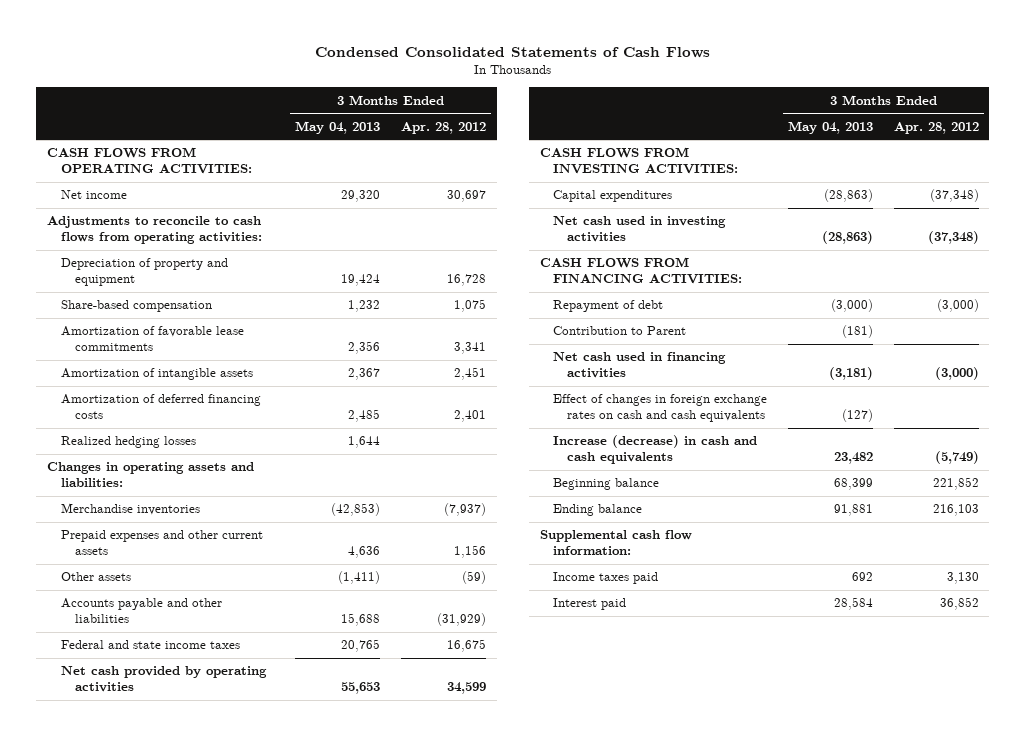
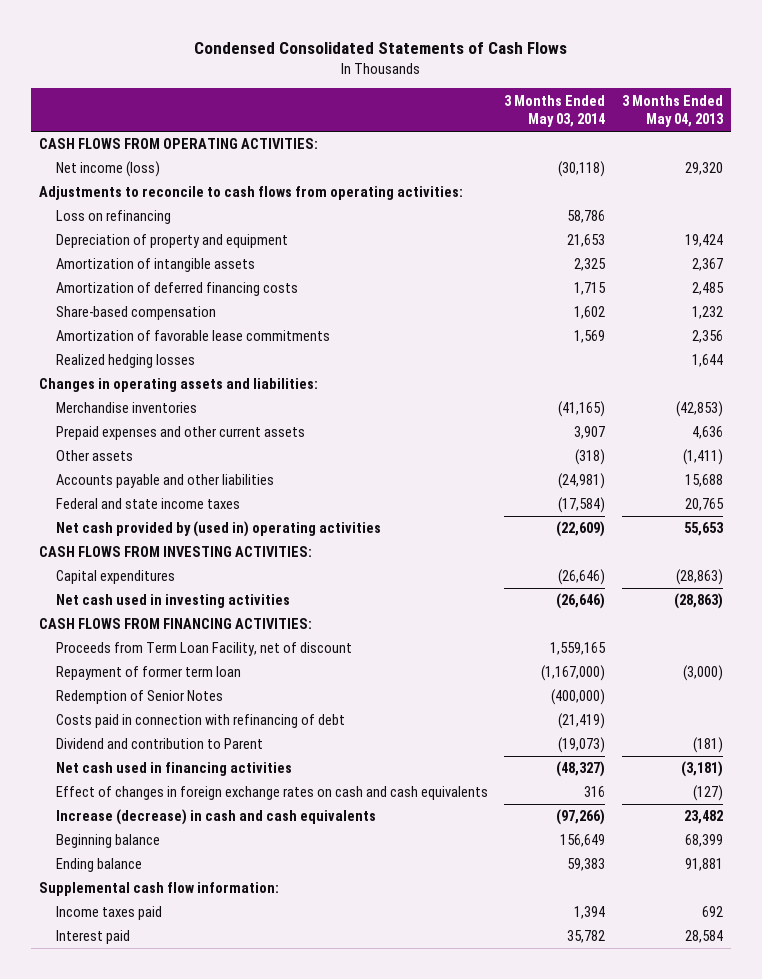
[401,121,487,134] Apr. 28, 2012 -> none
none -> [504,94,606,128] 3 Months Ended May 03, 2014
[60,190,127,200] Net income -> [56,161,161,178] Net income (loss)
none -> [56,210,172,225] Loss on refinancing
[60,300,212,313] Share-based compensation -> [56,306,217,321] Share-based compensation
[60,326,244,352] Amortization of favorable lease commitments -> [56,330,331,342] Amortization of favorable lease commitments
[60,666,267,693] Net cash provided by operating activities -> [56,521,382,538] Net cash provided by (used in) operating activities
none -> [56,642,353,657] Proceeds from Term Loan Facility, net of discount
[553,300,664,313] Repayment of debt -> [56,666,242,681] Repayment of former term loan
none -> [56,690,224,705] Redemption of Senior Notes
none -> [56,714,346,729] Costs paid in connection with refinancing of debt
[553,326,687,336] Contribution to Parent -> [56,738,264,750] Dividend and contribution to Parent

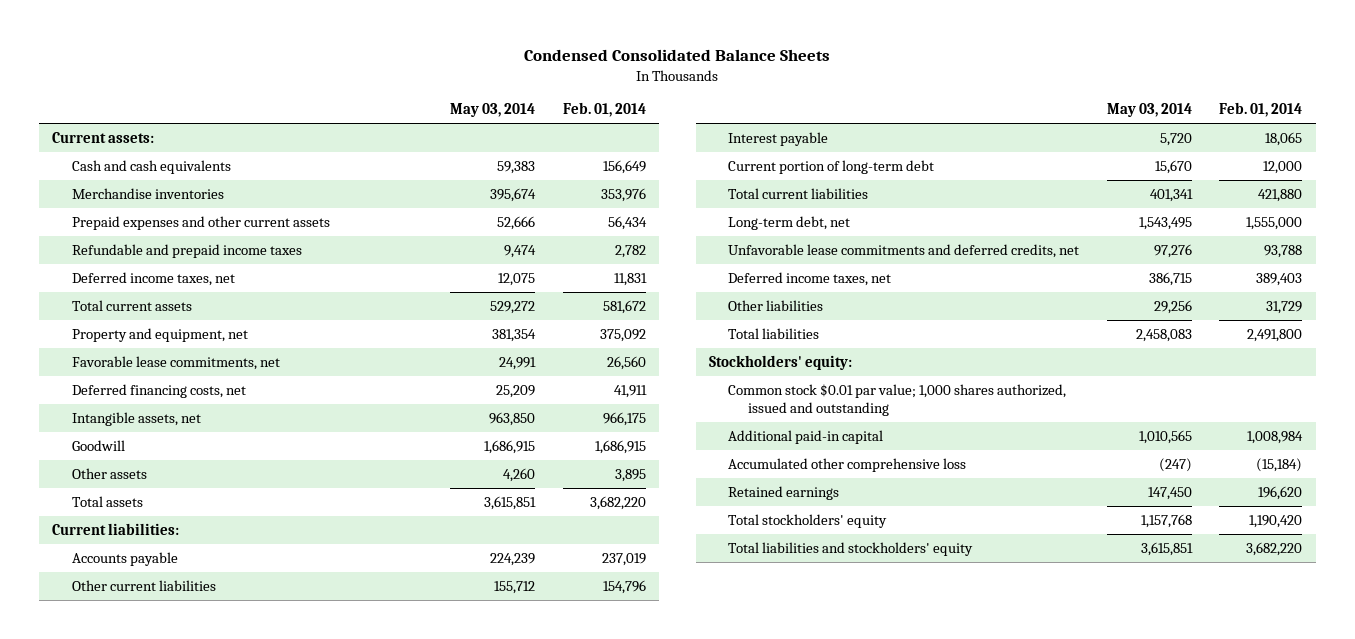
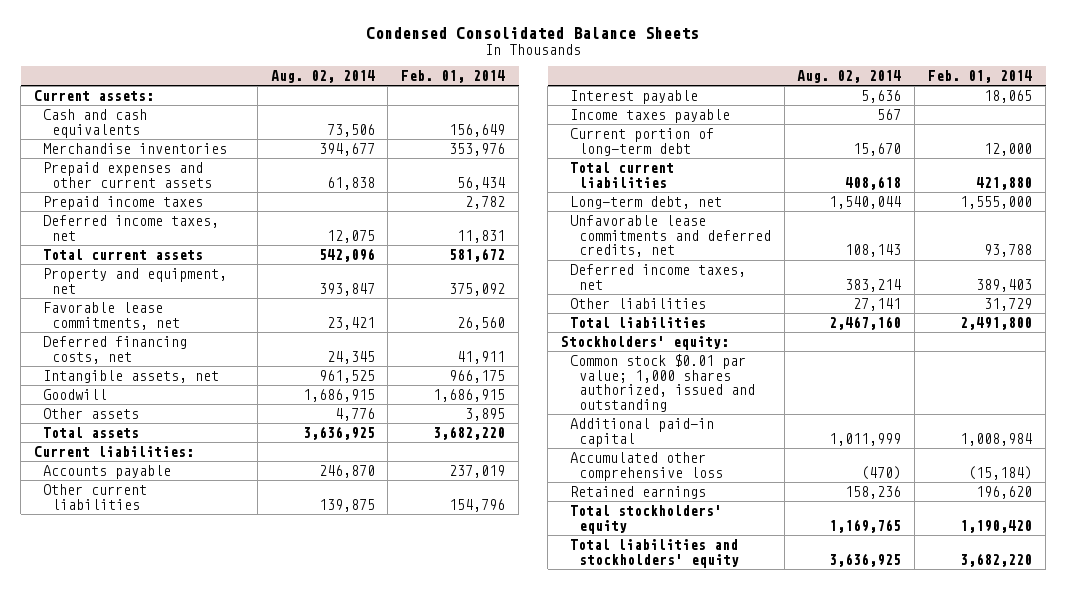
[450,103,536,118] May 03, 2014 -> none
none -> [270,70,375,84] Aug. 02, 2014
[71,244,302,259] Refundable and prepaid income taxes -> [43,195,204,210] Prepaid income taxes
none -> [569,108,730,123] Income taxes payable

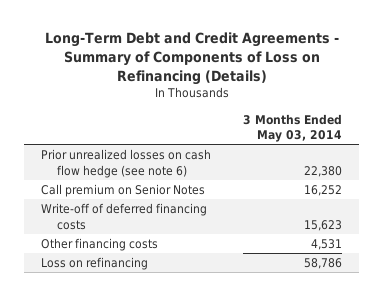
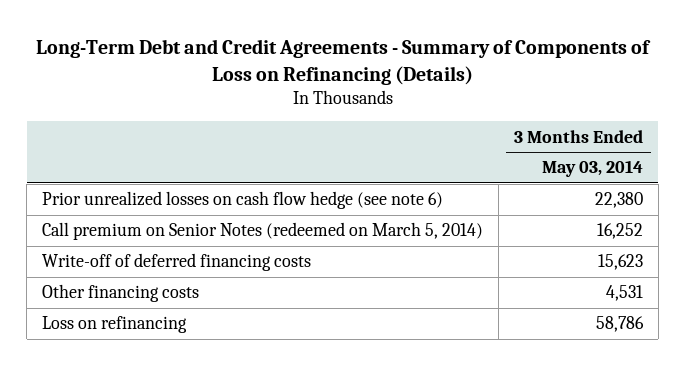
[40,184,205,198] Call premium on Senior Notes -> [42,222,484,241] Call premium on Senior Notes (redeemed on March 5, 2014)

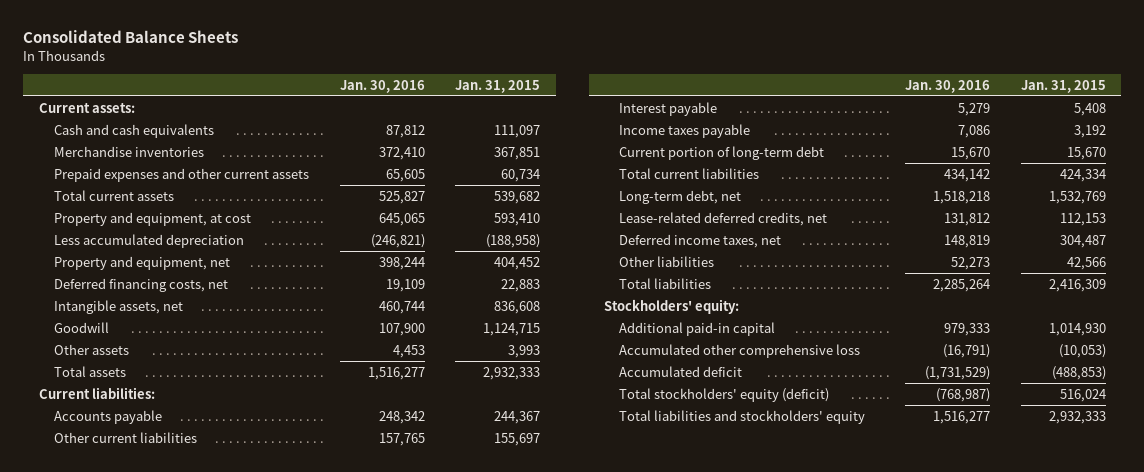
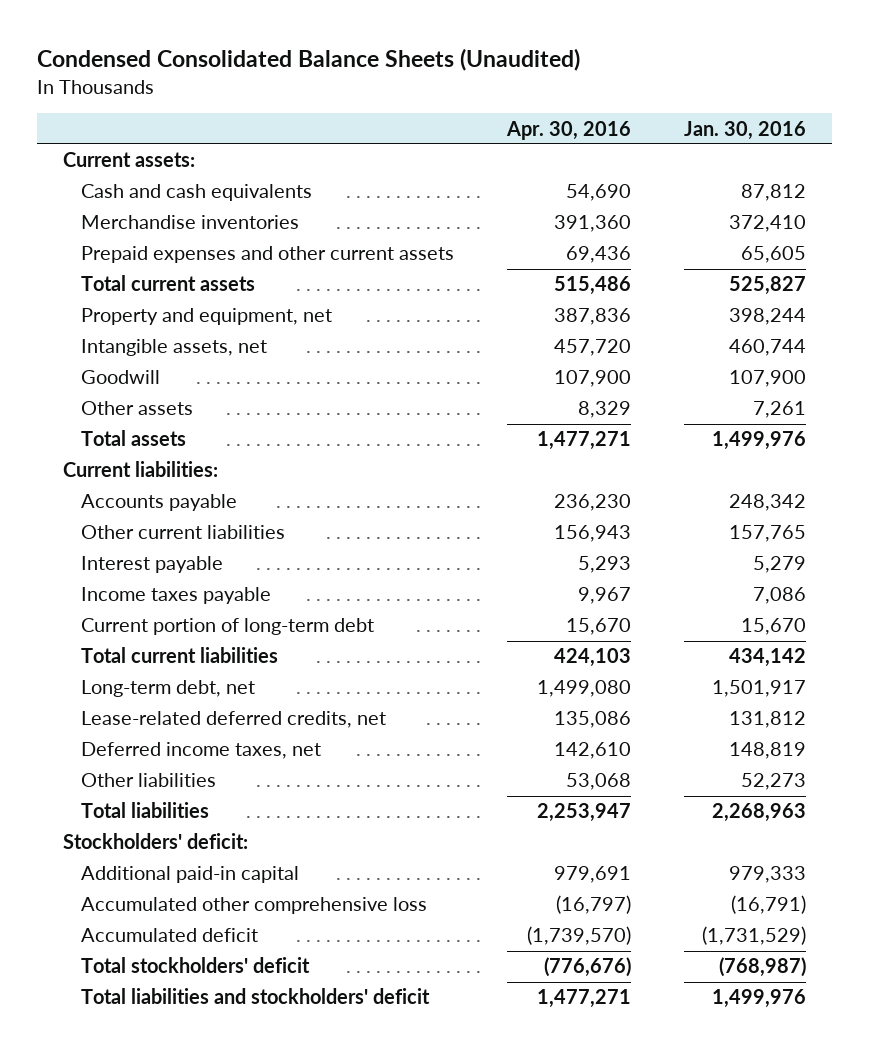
[23,30,239,44] Consolidated Balance Sheets -> [36,48,580,72] Condensed Consolidated Balance Sheets (Unaudited)
[455,79,541,93] Jan. 31, 2015 -> none
none -> [506,120,632,140] Apr. 30, 2016
[53,211,251,226] Property and equipment, at cost -> none
[53,233,244,248] Less accumulated depreciation -> none
[53,277,228,292] Deferred financing costs, net -> none
[392,344,425,358] 4,453 -> [752,401,806,419] 7,261
[367,366,425,380] 1,516,277 -> [711,431,806,451] 1,499,976
[932,190,990,204] 1,518,218 -> [711,680,806,698] 1,501,917
[932,278,990,292] 2,285,264 -> [711,803,806,823] 2,268,963
[603,298,739,314] Stockholders' equity: -> [63,833,249,850] Stockholders' deficit:
[619,387,830,402] Total stockholders' equity (deficit) -> [81,957,311,974] Total stockholders' deficit
[619,409,866,424] Total liabilities and stockholders' equity -> [81,988,431,1005] Total liabilities and stockholders' deficit
[932,410,990,424] 1,516,277 -> [711,989,806,1009] 1,499,976

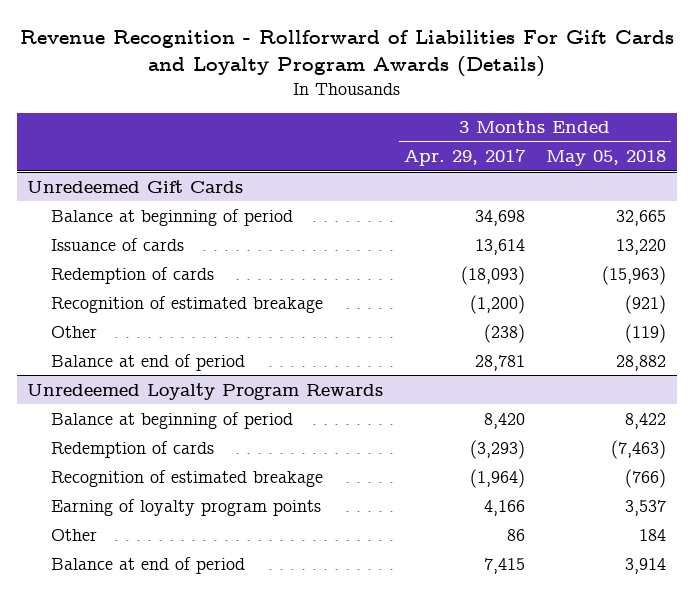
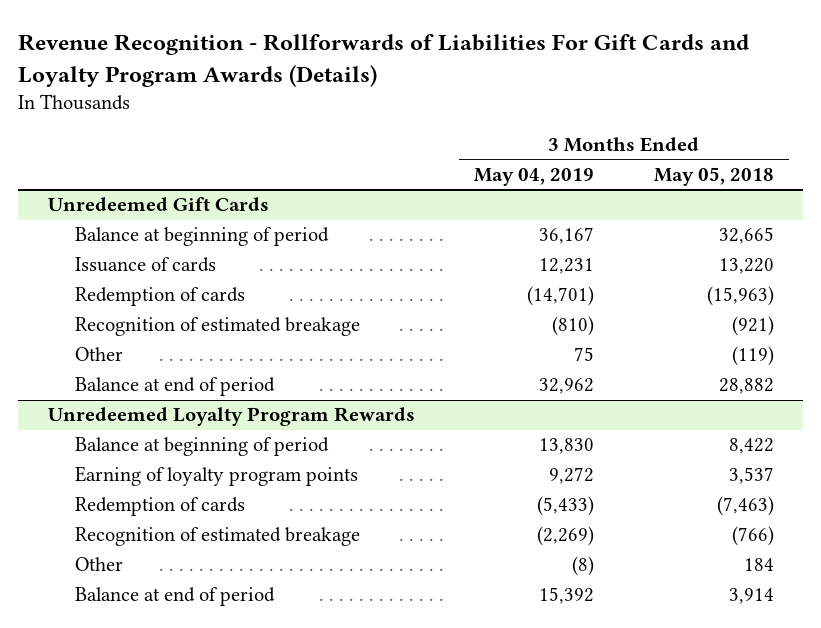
[19,30,674,78] Revenue Recognition - Rollforward of Liabilities For Gift Cards and Loyalty Program Awards (Details) -> [17,33,749,87] Revenue Recognition - Rollforwards of Liabilities For Gift Cards and Loyalty Program Awards (Details)
[404,149,527,167] Apr. 29, 2017 -> none
none -> [474,167,595,186] May 04, 2019
[51,498,322,516] Earning of loyalty program points -> [75,466,359,487] Earning of loyalty program points

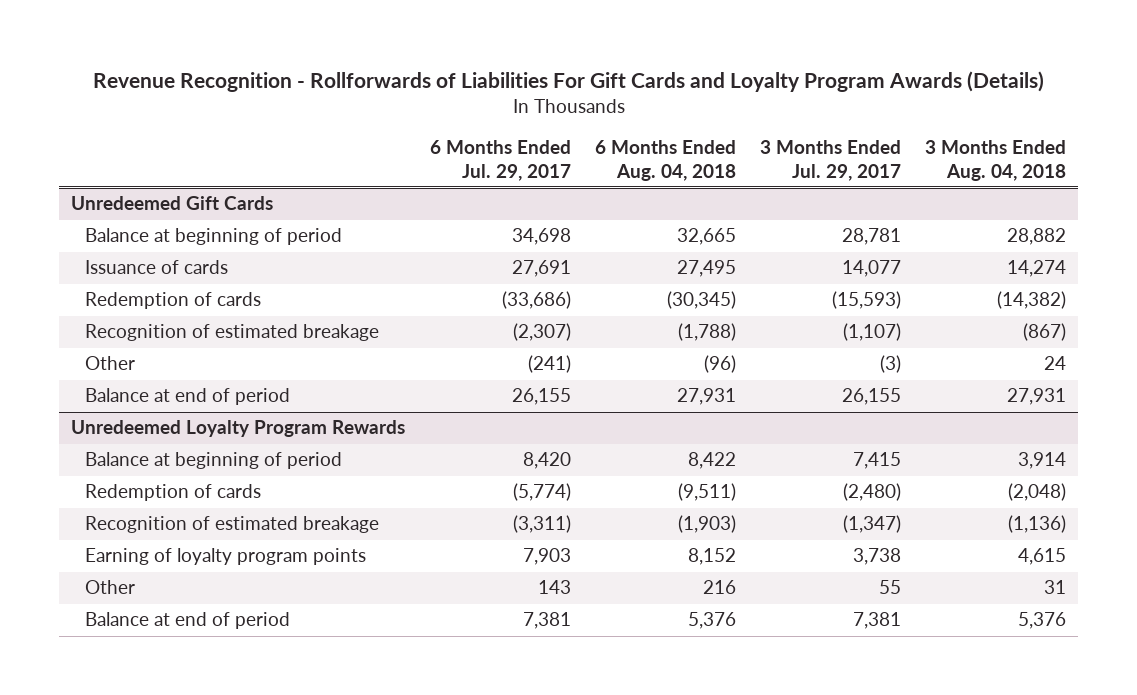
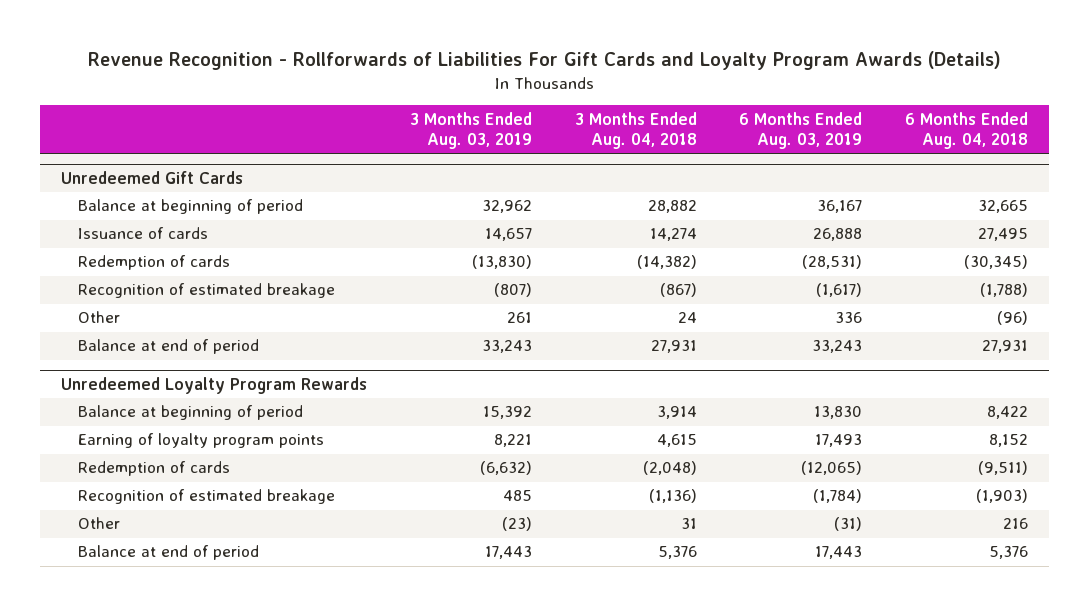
[429,139,571,181] 6 Months Ended Jul. 29, 2017 -> none
[759,139,901,181] 3 Months Ended Jul. 29, 2017 -> none
none -> [409,111,532,150] 3 Months Ended Aug. 03, 2019
none -> [739,111,863,150] 6 Months Ended Aug. 03, 2019
[85,548,367,566] Earning of loyalty program points -> [77,433,324,449] Earning of loyalty program points

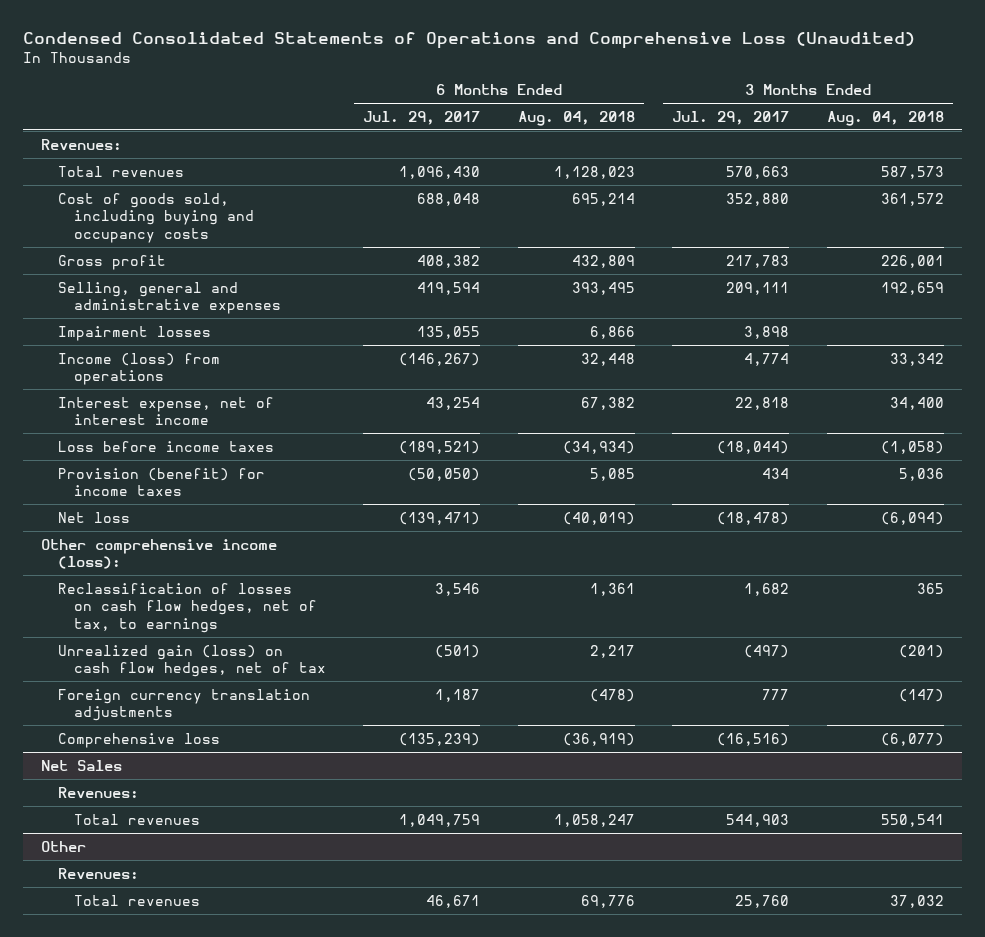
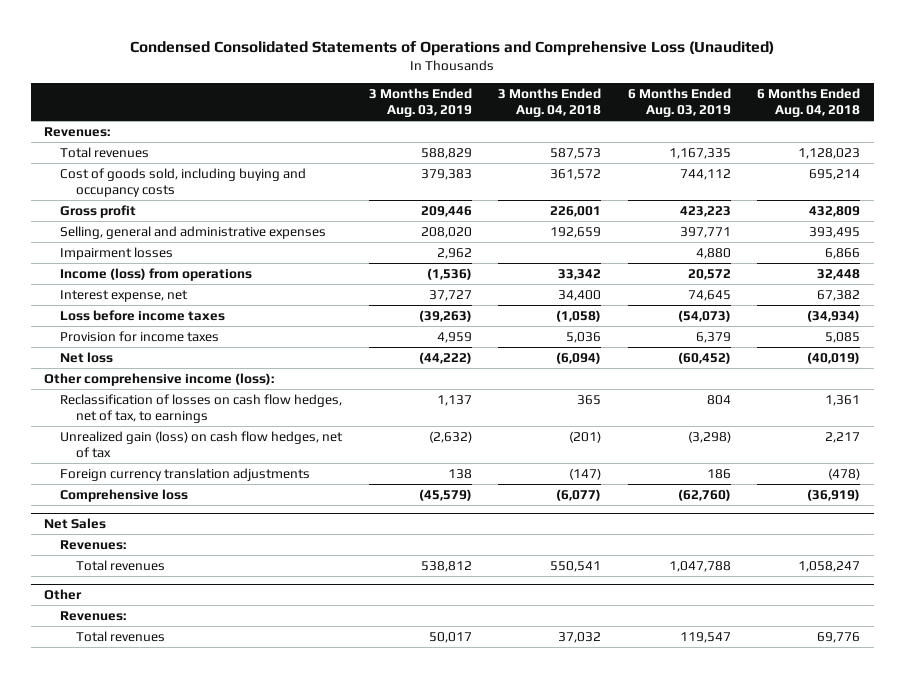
[363,110,481,125] Jul. 29, 2017 -> none
[672,110,790,125] Jul. 29, 2017 -> none
none -> [368,87,472,118] 3 Months Ended Aug. 03, 2019
none -> [627,87,731,118] 6 Months Ended Aug. 03, 2019
[57,396,274,426] Interest expense, net of interest income -> [60,289,189,302] Interest expense, net
[57,467,265,497] Provision (benefit) for income taxes -> [60,330,220,342] Provision for income taxes

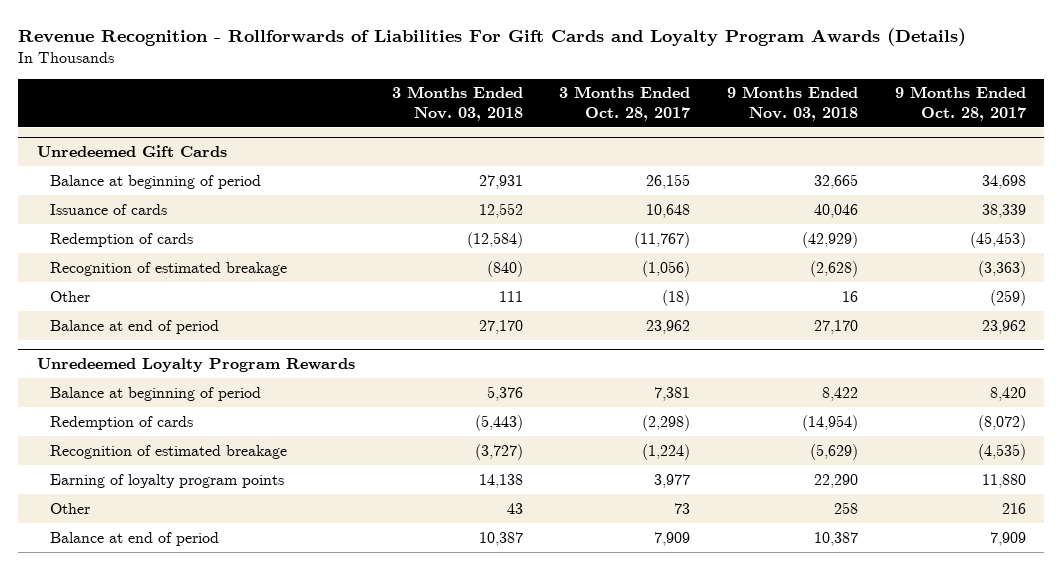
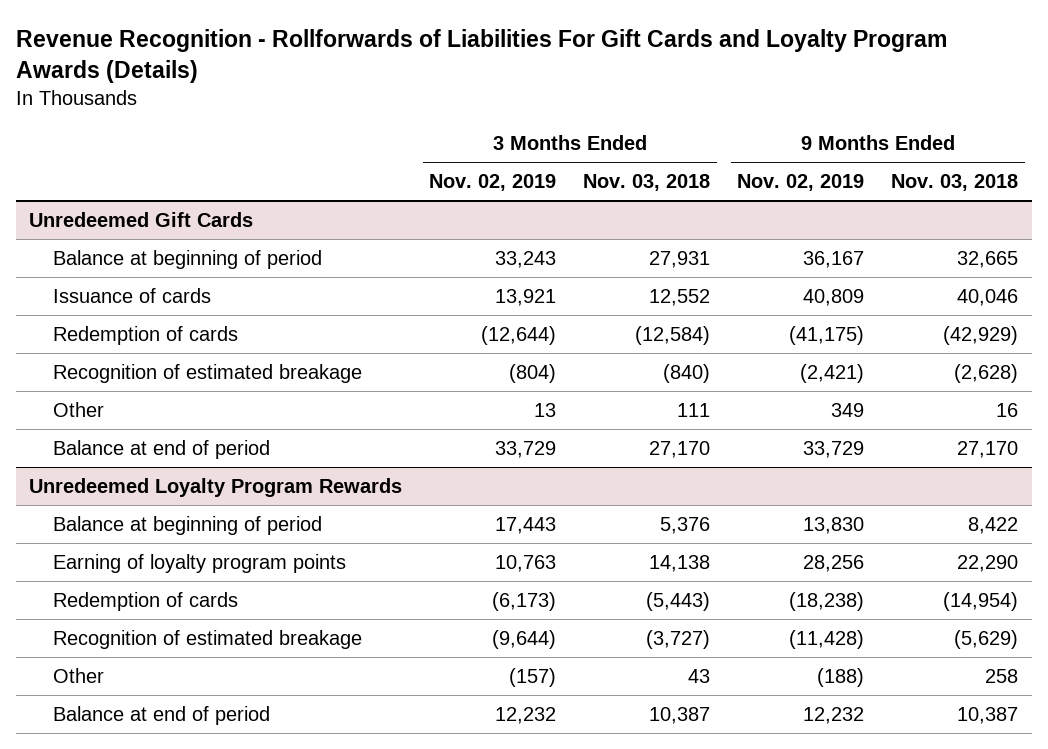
[559,86,691,121] 3 Months Ended Oct. 28, 2017 -> none
[895,86,1027,121] 9 Months Ended Oct. 28, 2017 -> none
none -> [429,174,557,192] Nov. 02, 2019
none -> [737,174,865,192] Nov. 02, 2019
[49,473,284,488] Earning of loyalty program points -> [52,553,346,573] Earning of loyalty program points

